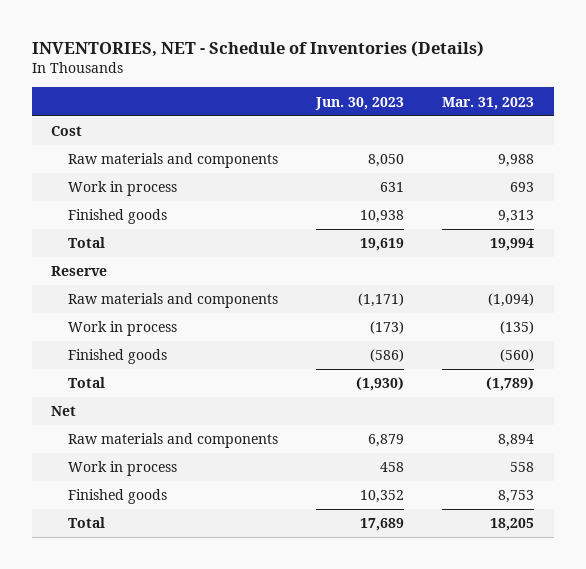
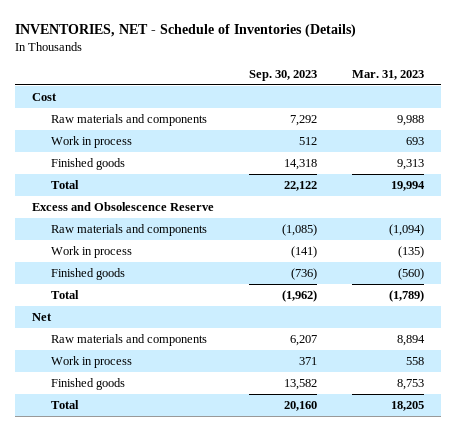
[314,96,404,110] Jun. 30, 2023 -> none
none -> [248,70,317,82] Sep. 30, 2023
[51,266,108,277] Reserve -> [32,201,215,211] Excess and Obsolescence Reserve

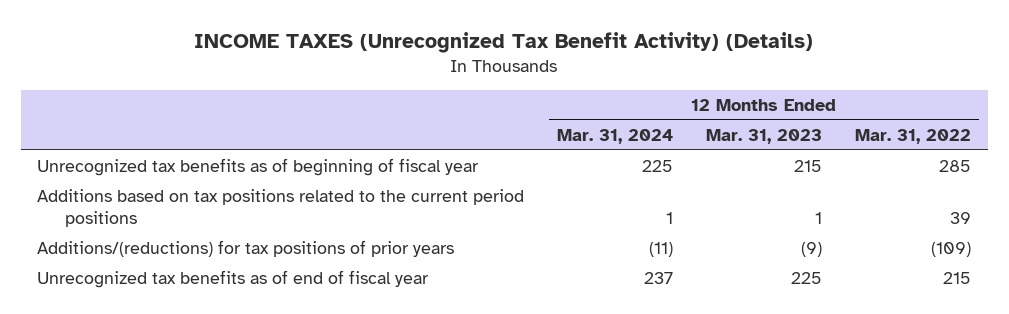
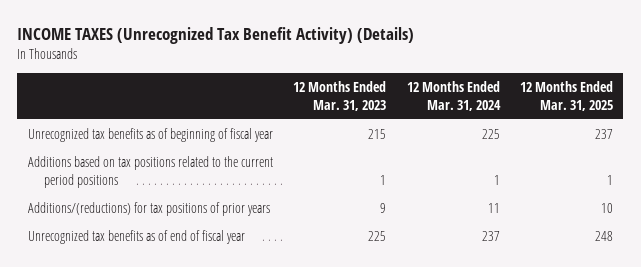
[855,128,972,144] Mar. 31, 2022 -> none
none -> [519,81,613,111] 12 Months Ended Mar. 31, 2025
[649,242,674,258] (11) -> [487,203,500,214] 11
[801,242,823,258] (9) -> [380,203,387,214] 9

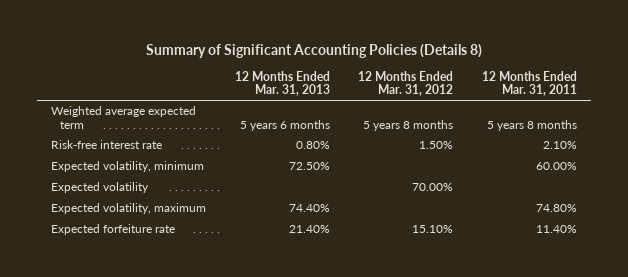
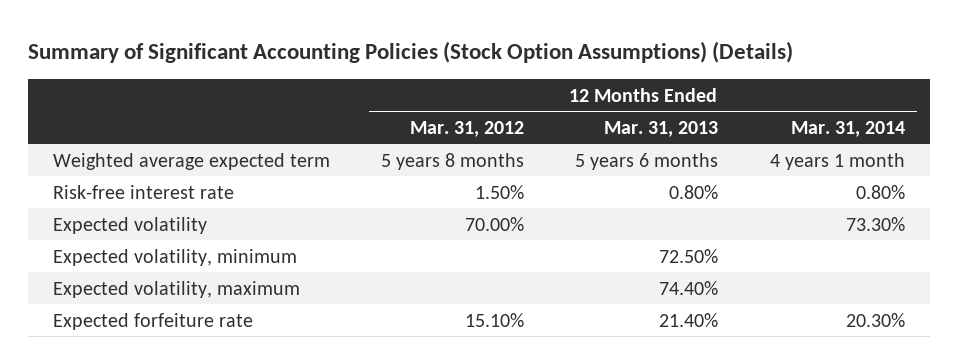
[146,43,483,58] Summary of Significant Accounting Policies (Details 8) -> [27,40,793,63] Summary of Significant Accounting Policies (Stock Option Assumptions) (Details)
[481,70,577,97] 12 Months Ended Mar. 31, 2011 -> none
none -> [790,120,905,137] Mar. 31, 2014
[51,161,205,173] Expected volatility, minimum -> [53,248,298,266] Expected volatility, minimum

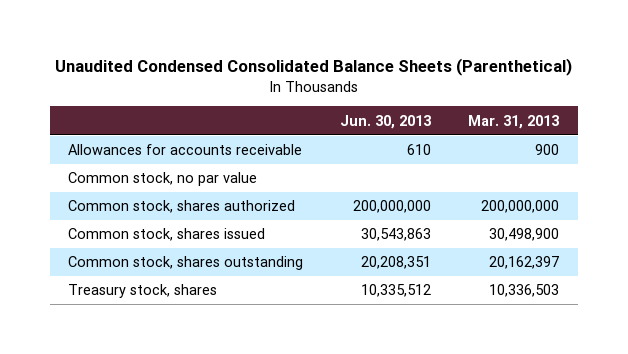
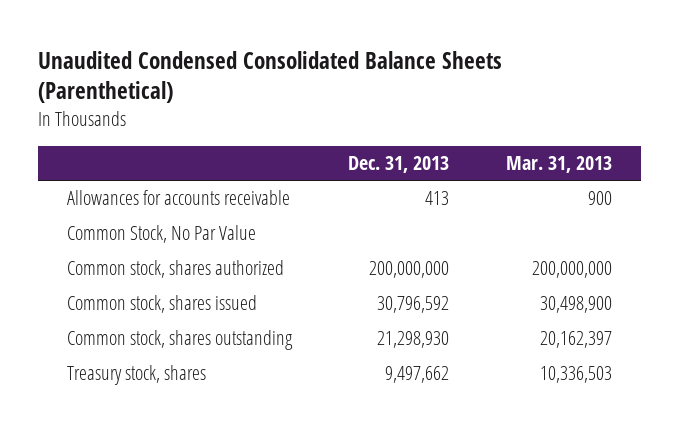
[340,114,432,129] Jun. 30, 2013 -> none
none -> [348,155,450,173] Dec. 31, 2013
[68,172,258,187] Common stock, no par value -> [66,225,256,244] Common Stock, No Par Value

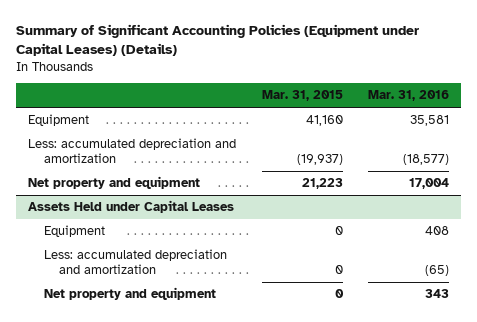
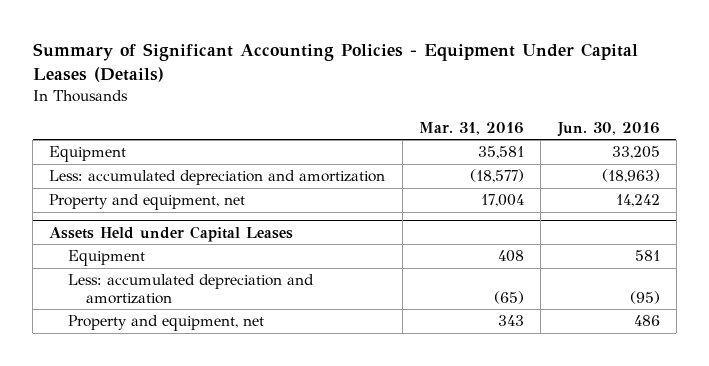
[15,24,419,57] Summary of Significant Accounting Policies (Equipment under Capital Leases) (Details) -> [32,43,638,82] Summary of Significant Accounting Policies - Equipment Under Capital Leases (Details)
[261,90,343,102] Mar. 31, 2015 -> none
none -> [556,121,660,137] Jun. 30, 2016
[28,176,201,190] Net property and equipment -> [49,194,246,211] Property and equipment, net
[43,287,216,301] Net property and equipment -> [67,315,264,332] Property and equipment, net

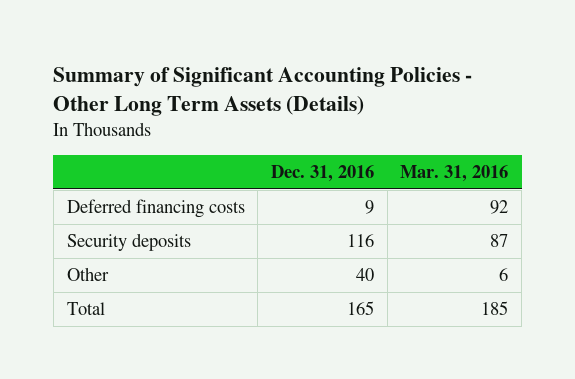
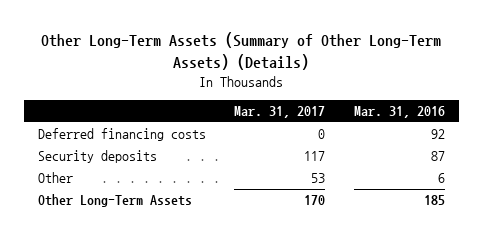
[53,67,473,116] Summary of Significant Accounting Policies - Other Long Term Assets (Details) -> [41,32,442,70] Other Long-Term Assets (Summary of Other Long-Term Assets) (Details)
[270,164,374,182] Dec. 31, 2016 -> none
none -> [234,106,326,119] Mar. 31, 2017
[66,302,105,316] Total -> [37,194,192,208] Other Long-Term Assets

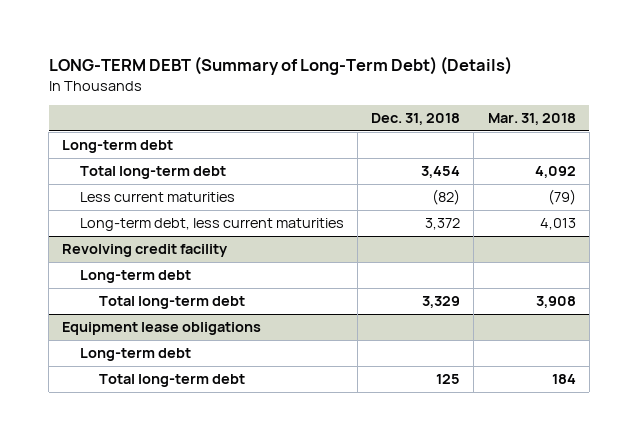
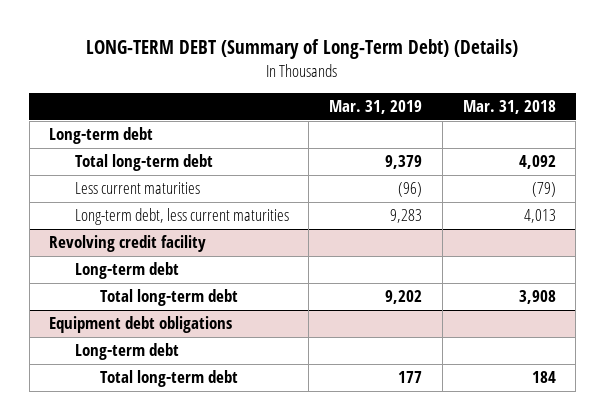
[371,113,461,126] Dec. 31, 2018 -> none
none -> [329,100,423,115] Mar. 31, 2019
[62,322,262,336] Equipment lease obligations -> [49,316,233,334] Equipment debt obligations

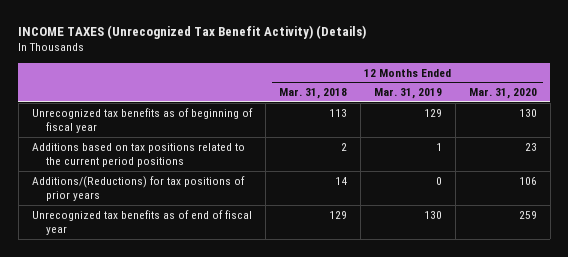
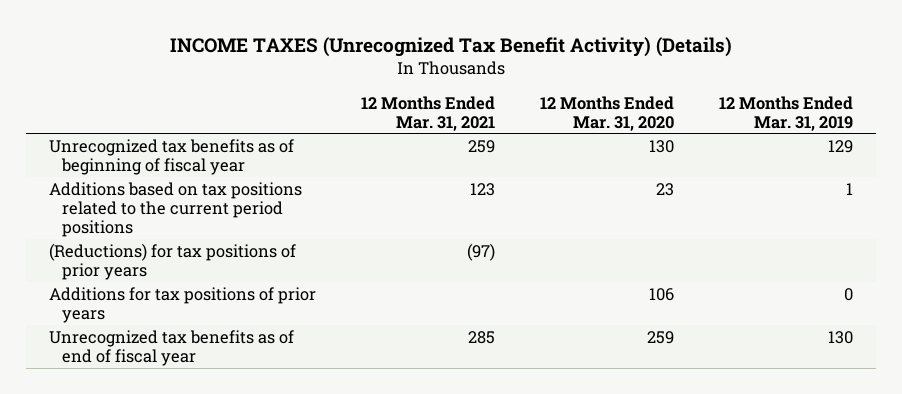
[278,88,347,100] Mar. 31, 2018 -> none
none -> [360,95,495,131] 12 Months Ended Mar. 31, 2021
none -> [48,242,296,280] (Reductions) for tax positions of prior years
[31,175,245,201] Additions/(Reductions) for tax positions of prior years -> [48,286,316,323] Additions for tax positions of prior years

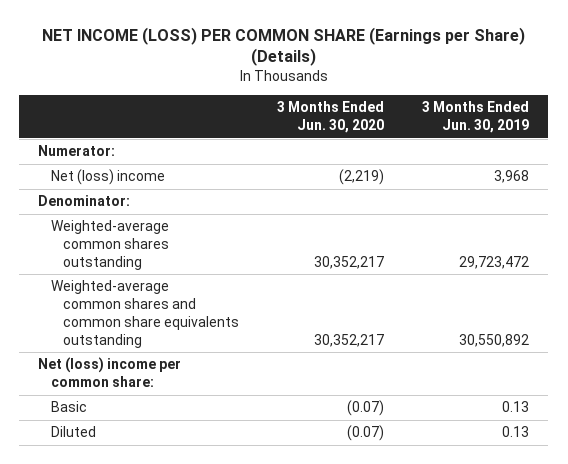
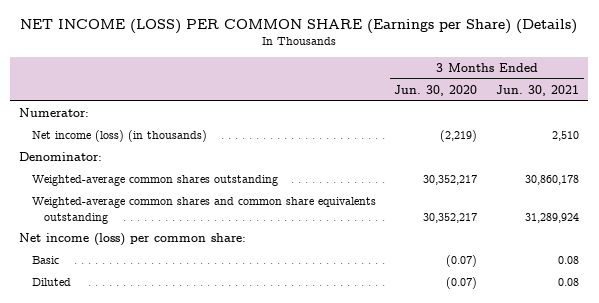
[422,101,530,134] 3 Months Ended Jun. 30, 2019 -> none
none -> [496,84,580,96] Jun. 30, 2021
[50,169,165,186] Net (loss) income -> [31,130,207,143] Net income (loss) (in thousands)
[38,357,182,388] Net (loss) income per common share: -> [19,233,247,247] Net income (loss) per common share:

